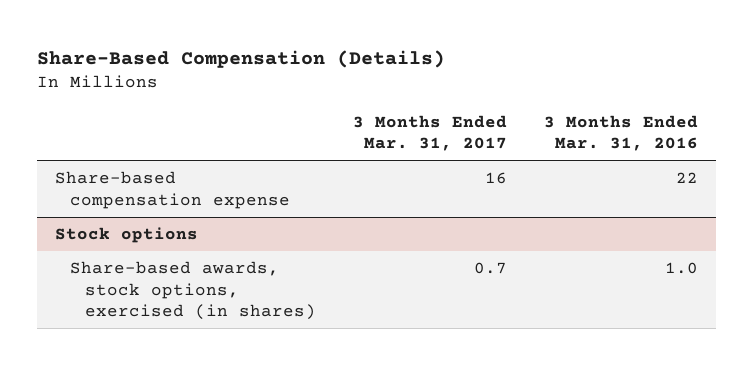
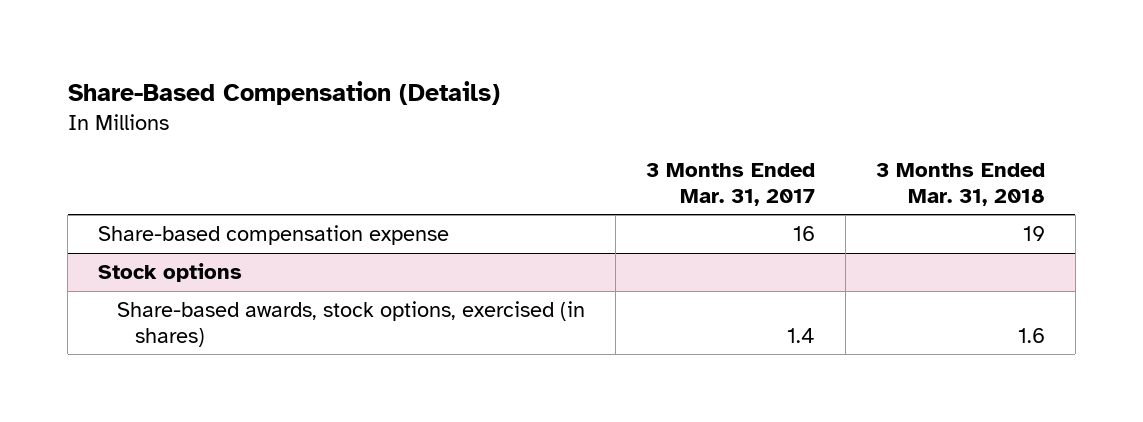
[543,114,698,152] 3 Months Ended Mar. 31, 2016 -> none
none -> [875,163,1045,206] 3 Months Ended Mar. 31, 2018
[473,262,507,275] 0.7 -> [786,327,815,343] 1.4

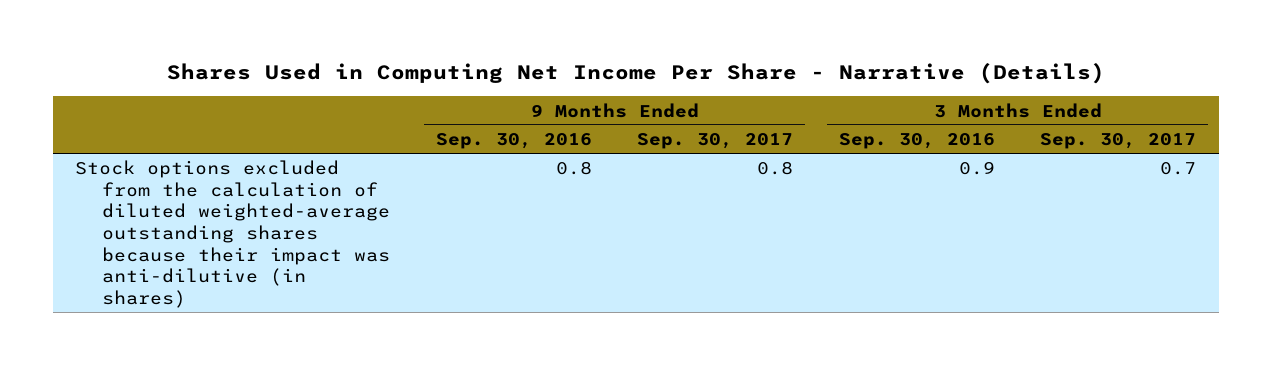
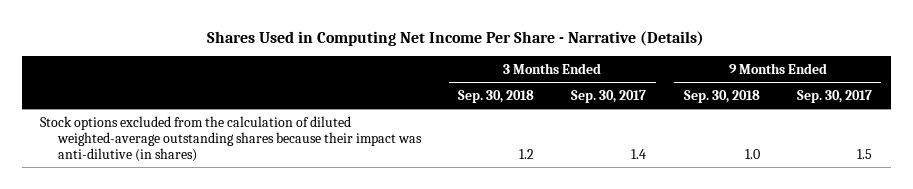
[435,132,592,149] Sep. 30, 2016 -> none
[838,132,995,149] Sep. 30, 2016 -> none
none -> [458,89,535,103] Sep. 30, 2018
none -> [683,89,760,103] Sep. 30, 2018
[757,161,794,176] 0.8 -> [857,148,873,159] 1.5
[1160,162,1197,176] 0.7 -> [631,148,647,159] 1.4

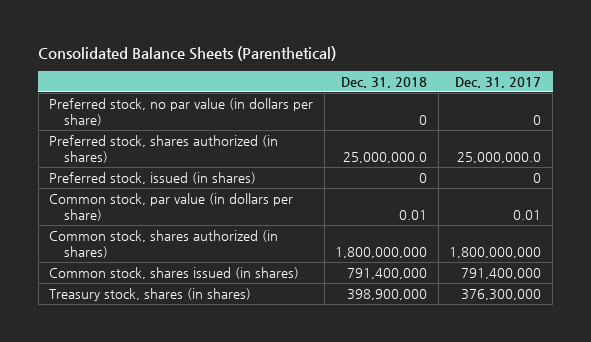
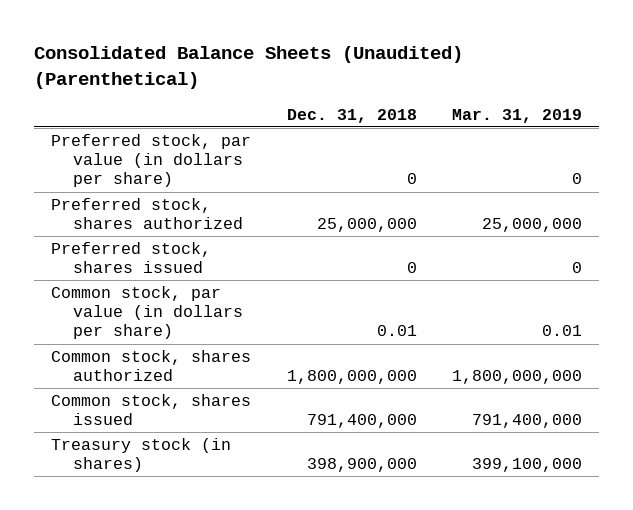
[38,46,337,62] Consolidated Balance Sheets (Parenthetical) -> [33,46,463,90] Consolidated Balance Sheets (Unaudited) (Parenthetical)
[455,76,542,88] Dec. 31, 2017 -> none
none -> [451,108,582,123] Mar. 31, 2019
[49,97,314,127] Preferred stock, no par value (in dollars per share) -> [51,134,252,188] Preferred stock, par value (in dollars per share)
[49,134,279,164] Preferred stock, shares authorized (in shares) -> [51,198,243,230] Preferred stock, shares authorized
[343,152,428,164] 25,000,000.0 -> [316,218,417,233] 25,000,000
[49,171,257,184] Preferred stock, issued (in shares) -> [51,242,212,274] Preferred stock, shares issued
[49,229,279,259] Common stock, shares authorized (in shares) -> [51,350,252,382] Common stock, shares authorized
[49,266,300,279] Common stock, shares issued (in shares) -> [51,394,252,426] Common stock, shares issued
[49,287,252,301] Treasury stock, shares (in shares) -> [51,438,232,473] Treasury stock (in shares)

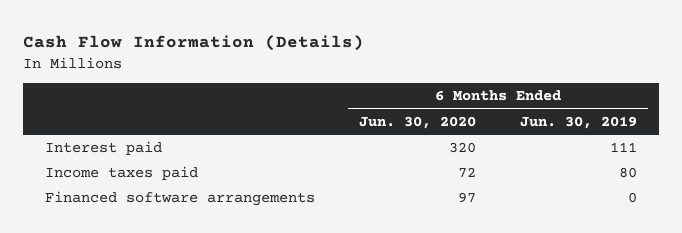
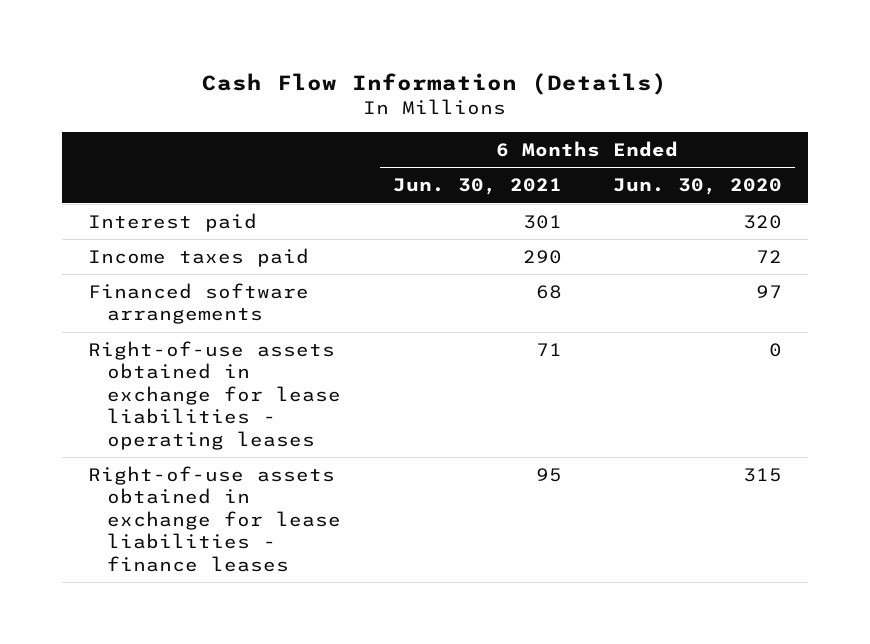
[519,115,637,129] Jun. 30, 2019 -> none
none -> [392,178,562,196] Jun. 30, 2021
none -> [87,340,342,450] Right-of-use assets obtained in exchange for lease liabilities - operating leases
none -> [87,465,342,572] Right-of-use assets obtained in exchange for lease liabilities - finance leases

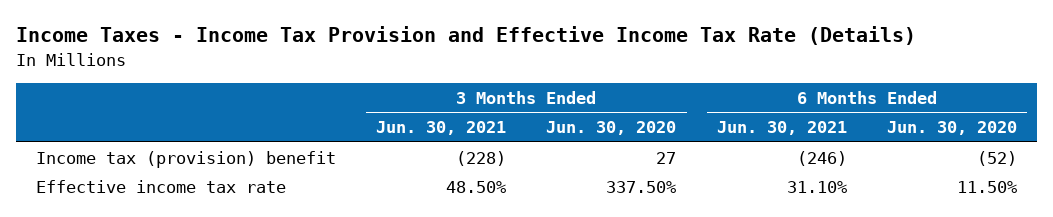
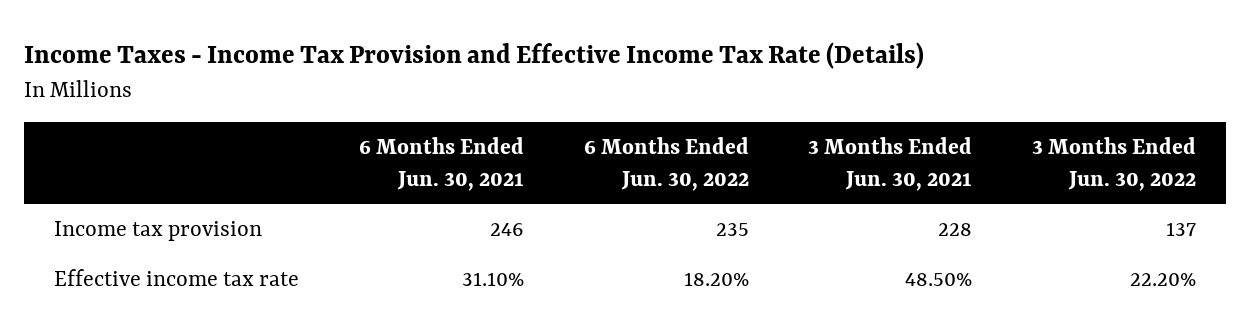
[546,121,677,136] Jun. 30, 2020 -> none
[887,121,1018,136] Jun. 30, 2020 -> none
none -> [583,136,749,191] 6 Months Ended Jun. 30, 2022
none -> [1032,136,1197,191] 3 Months Ended Jun. 30, 2022
[35,151,336,169] Income tax (provision) benefit -> [53,220,262,241] Income tax provision
[456,151,507,167] (228) -> [938,222,973,236] 228
[796,151,847,167] (246) -> [489,222,524,236] 246

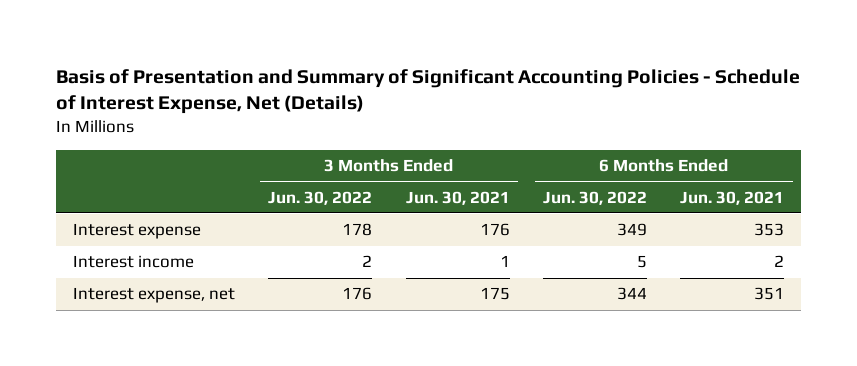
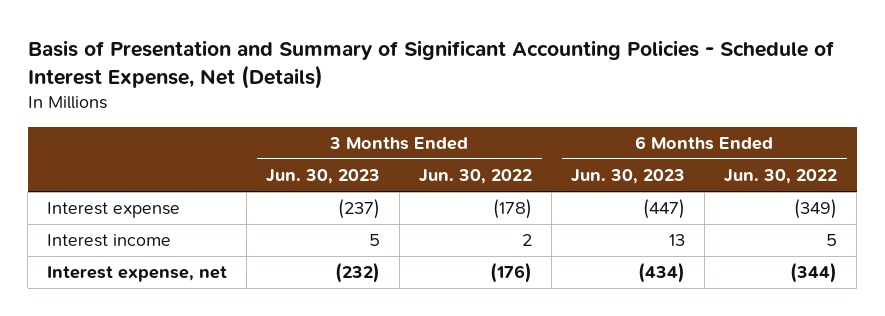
[405,190,510,205] Jun. 30, 2021 -> none
[680,190,785,205] Jun. 30, 2021 -> none
none -> [266,169,381,185] Jun. 30, 2023
none -> [571,169,686,185] Jun. 30, 2023
[342,223,373,237] 178 -> [493,199,533,220] (178)
[617,223,648,237] 349 -> [794,199,838,220] (349)
[342,287,373,301] 176 -> [490,262,533,284] (176)
[617,287,648,301] 344 -> [790,262,838,284] (344)

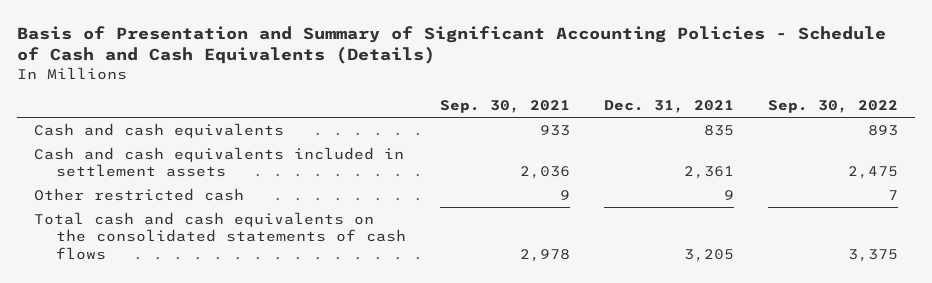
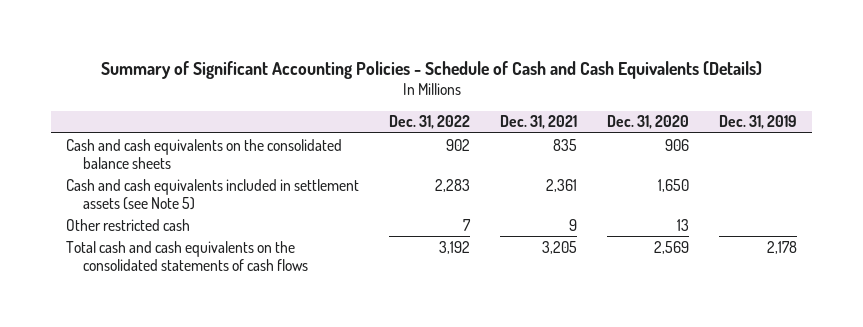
[16,25,886,65] Basis of Presentation and Summary of Significant Accounting Policies - Schedule of Cash and Cash Equivalents (Details) -> [100,60,762,79] Summary of Significant Accounting Policies - Schedule of Cash and Cash Equivalents (Details)
[440,100,571,114] Sep. 30, 2021 -> none
[768,100,899,114] Sep. 30, 2022 -> none
none -> [388,115,470,130] Dec. 31, 2022
none -> [607,115,690,130] Dec. 31, 2020
none -> [719,115,798,130] Dec. 31, 2019
[33,122,284,138] Cash and cash equivalents -> [65,138,342,169] Cash and cash equivalents on the consolidated balance sheets
[33,146,404,178] Cash and cash equivalents included in settlement assets -> [65,178,359,210] Cash and cash equivalents included in settlement assets (see Note 5)

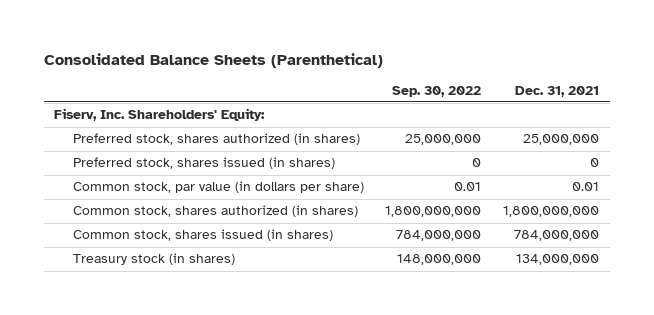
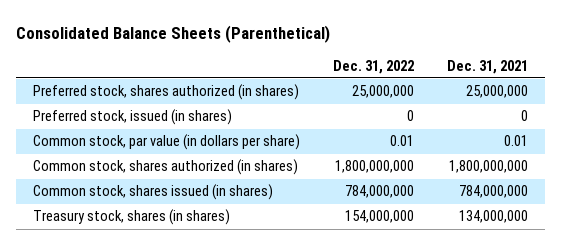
[392,85,482,97] Sep. 30, 2022 -> none
none -> [333,59,415,74] Dec. 31, 2022
[54,108,266,122] Fiserv, Inc. Shareholders' Equity: -> none
[72,157,335,170] Preferred stock, shares issued (in shares) -> [32,109,232,126] Preferred stock, issued (in shares)
[72,253,235,266] Treasury stock (in shares) -> [32,209,230,226] Treasury stock, shares (in shares)

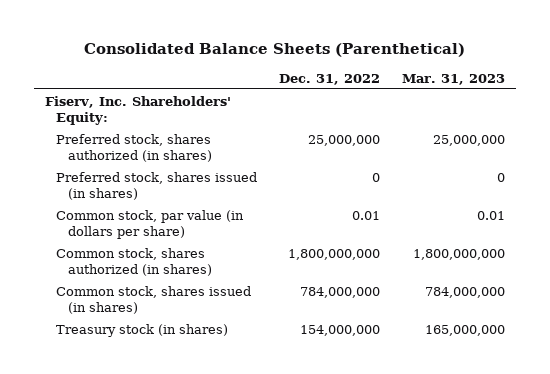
[447,59,529,74] Dec. 31, 2021 -> none
none -> [402,73,506,85] Mar. 31, 2023
none -> [44,95,231,126] Fiserv, Inc. Shareholders' Equity:
[32,109,232,126] Preferred stock, issued (in shares) -> [56,171,258,201] Preferred stock, shares issued (in shares)
[32,209,230,226] Treasury stock, shares (in shares) -> [56,323,229,337] Treasury stock (in shares)

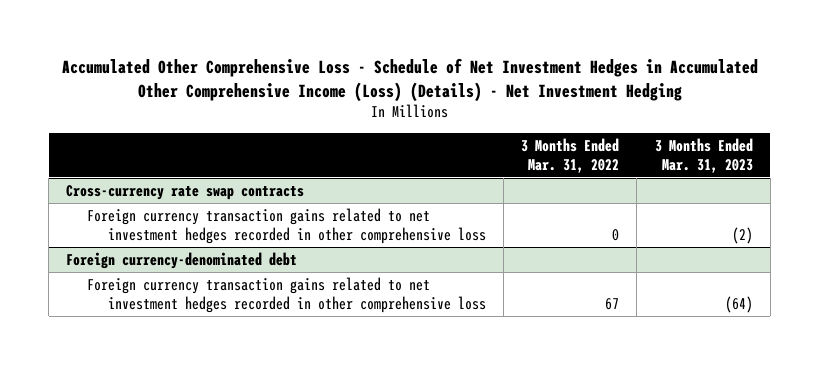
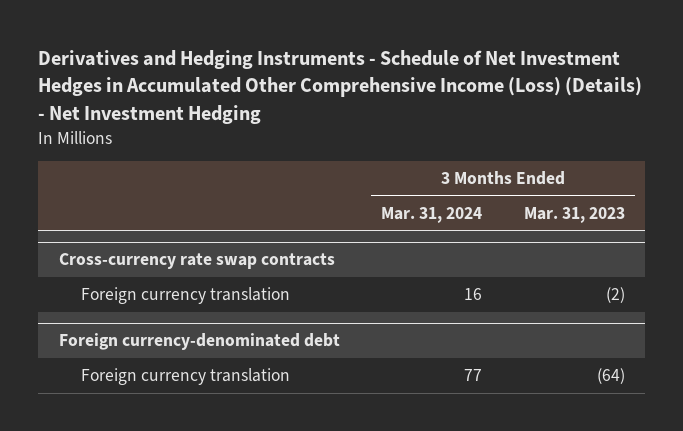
[61,57,758,102] Accumulated Other Comprehensive Loss - Schedule of Net Investment Hedges in Accumulated Other Comprehensive Income (Loss) (Details) - Net Investment Hedging -> [37,50,642,124] Derivatives and Hedging Instruments - Schedule of Net Investment Hedges in Accumulated Other Comprehensive Income (Loss) (Details) - Net Investment Hedging
[521,137,620,173] 3 Months Ended Mar. 31, 2022 -> none
none -> [381,206,483,223] Mar. 31, 2024
[87,207,486,244] Foreign currency transaction gains related to net investment hedges recorded in other comprehensive loss -> [81,287,291,305] Foreign currency translation
[87,276,486,313] Foreign currency transaction gains related to net investment hedges recorded in other comprehensive loss -> [81,368,291,386] Foreign currency translation

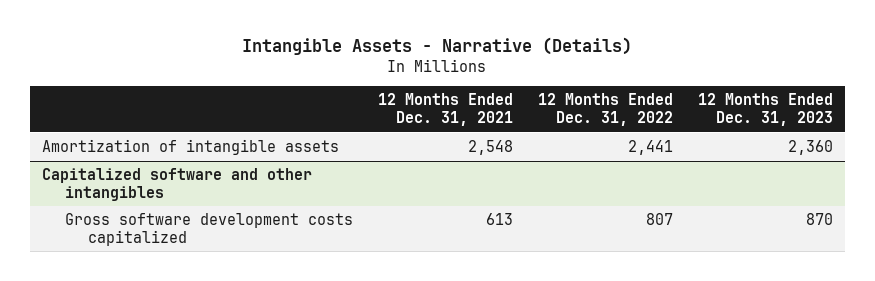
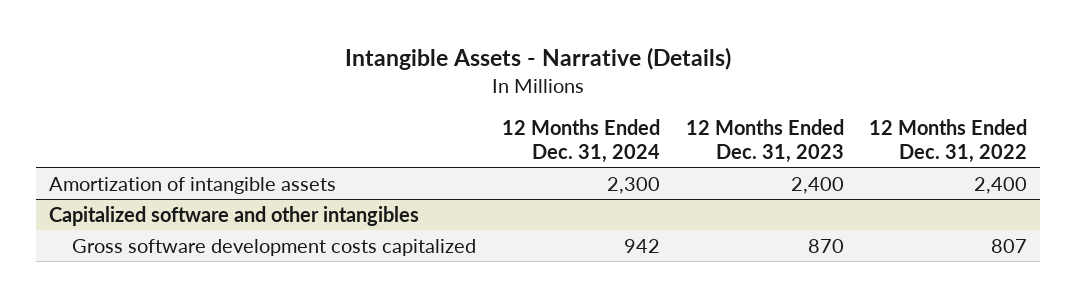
[378,93,514,127] 12 Months Ended Dec. 31, 2021 -> none
none -> [501,118,660,163] 12 Months Ended Dec. 31, 2024
[627,140,673,156] 2,441 -> [974,176,1028,194] 2,400
[787,140,833,156] 2,360 -> [790,176,844,194] 2,400

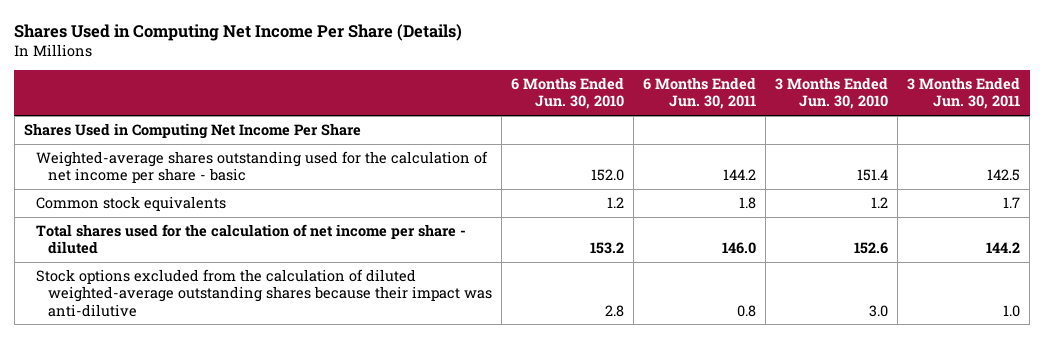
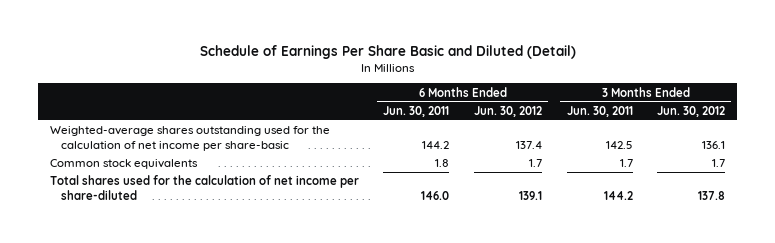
[14,23,463,41] Shares Used in Computing Net Income Per Share (Details) -> [199,44,576,59] Schedule of Earnings Per Share Basic and Diluted (Detail)
[510,77,624,110] 6 Months Ended Jun. 30, 2010 -> none
[774,77,888,110] 3 Months Ended Jun. 30, 2010 -> none
none -> [474,105,543,117] Jun. 30, 2012
none -> [657,105,726,117] Jun. 30, 2012
[24,122,362,139] Shares Used in Computing Net Income Per Share -> none
[35,150,488,184] Weighted-average shares outstanding used for the calculation of net income per share - basic -> [49,126,330,152] Weighted-average shares outstanding used for the calculation of net income per share-basic
[35,268,492,317] Stock options excluded from the calculation of diluted weighted-average outstanding shares because their impact was anti-dilutive -> none
[35,223,466,255] Total shares used for the calculation of net income per share - diluted -> [49,175,359,201] Total shares used for the calculation of net income per share-diluted

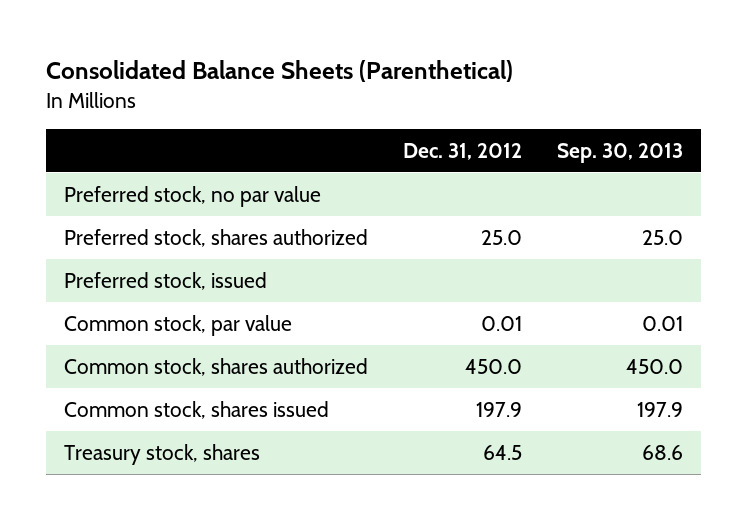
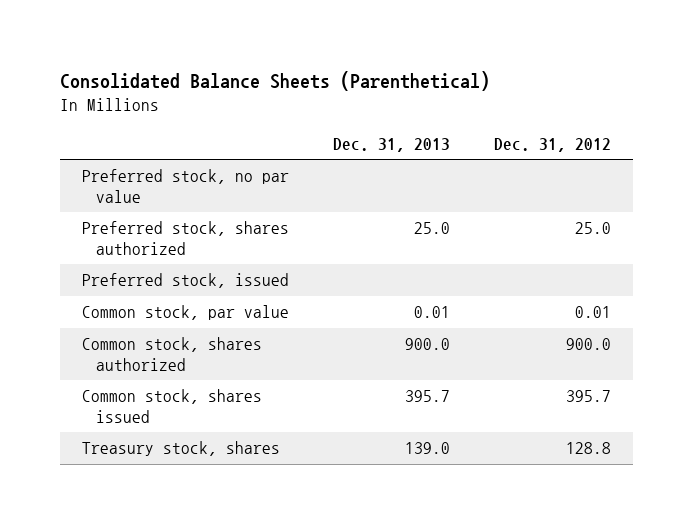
[557,142,684,163] Sep. 30, 2013 -> none
none -> [332,137,450,152] Dec. 31, 2013
[465,358,523,374] 450.0 -> [565,338,611,351] 900.0
[476,401,523,417] 197.9 -> [565,390,611,403] 395.7
[483,444,523,460] 64.5 -> [565,442,611,455] 128.8

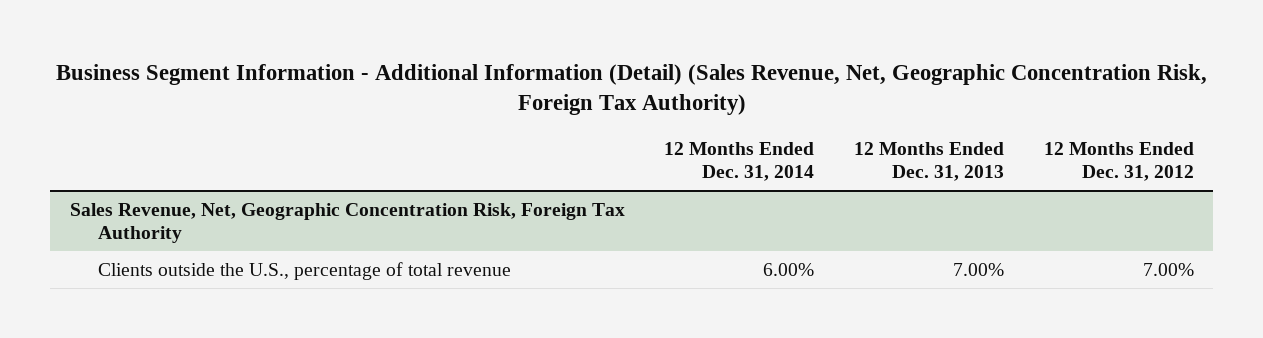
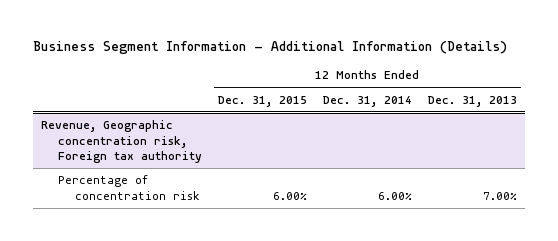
[55,64,1207,116] Business Segment Information - Additional Information (Detail) (Sales Revenue, Net, Geographic Concentration Risk, Foreign Tax Authority) -> [32,41,507,55] Business Segment Information - Additional Information (Details)
[1043,141,1194,182] 12 Months Ended Dec. 31, 2012 -> none
none -> [217,95,307,107] Dec. 31, 2015
[69,202,625,244] Sales Revenue, Net, Geographic Concentration Risk, Foreign Tax Authority -> [40,120,202,163] Revenue, Geographic concentration risk, Foreign tax authority
[97,261,511,280] Clients outside the U.S., percentage of total revenue -> [57,175,200,200] Percentage of concentration risk

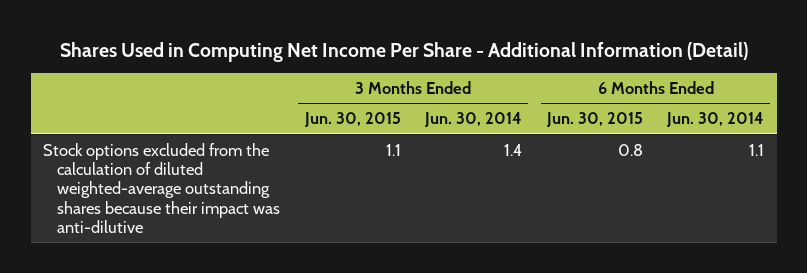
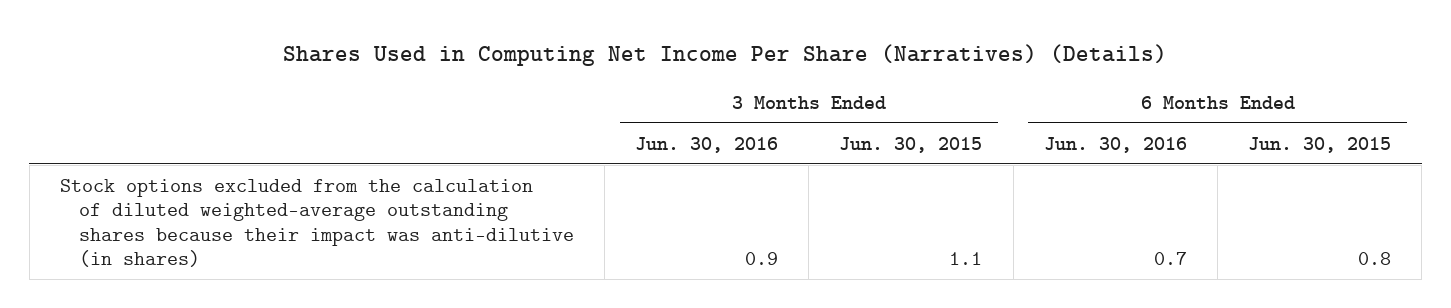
[59,41,748,62] Shares Used in Computing Net Income Per Share - Additional Information (Detail) -> [283,44,1168,67] Shares Used in Computing Net Income Per Share (Narratives) (Details)
[424,112,523,128] Jun. 30, 2014 -> none
[666,112,765,128] Jun. 30, 2014 -> none
none -> [635,136,779,153] Jun. 30, 2016
none -> [1043,136,1187,153] Jun. 30, 2016
[42,142,281,233] Stock options excluded from the calculation of diluted weighted-average outstanding shares because their impact was anti-dilutive -> [59,178,574,268] Stock options excluded from the calculation of diluted weighted-average outstanding shares because their impact was anti-dilutive (in shares)

